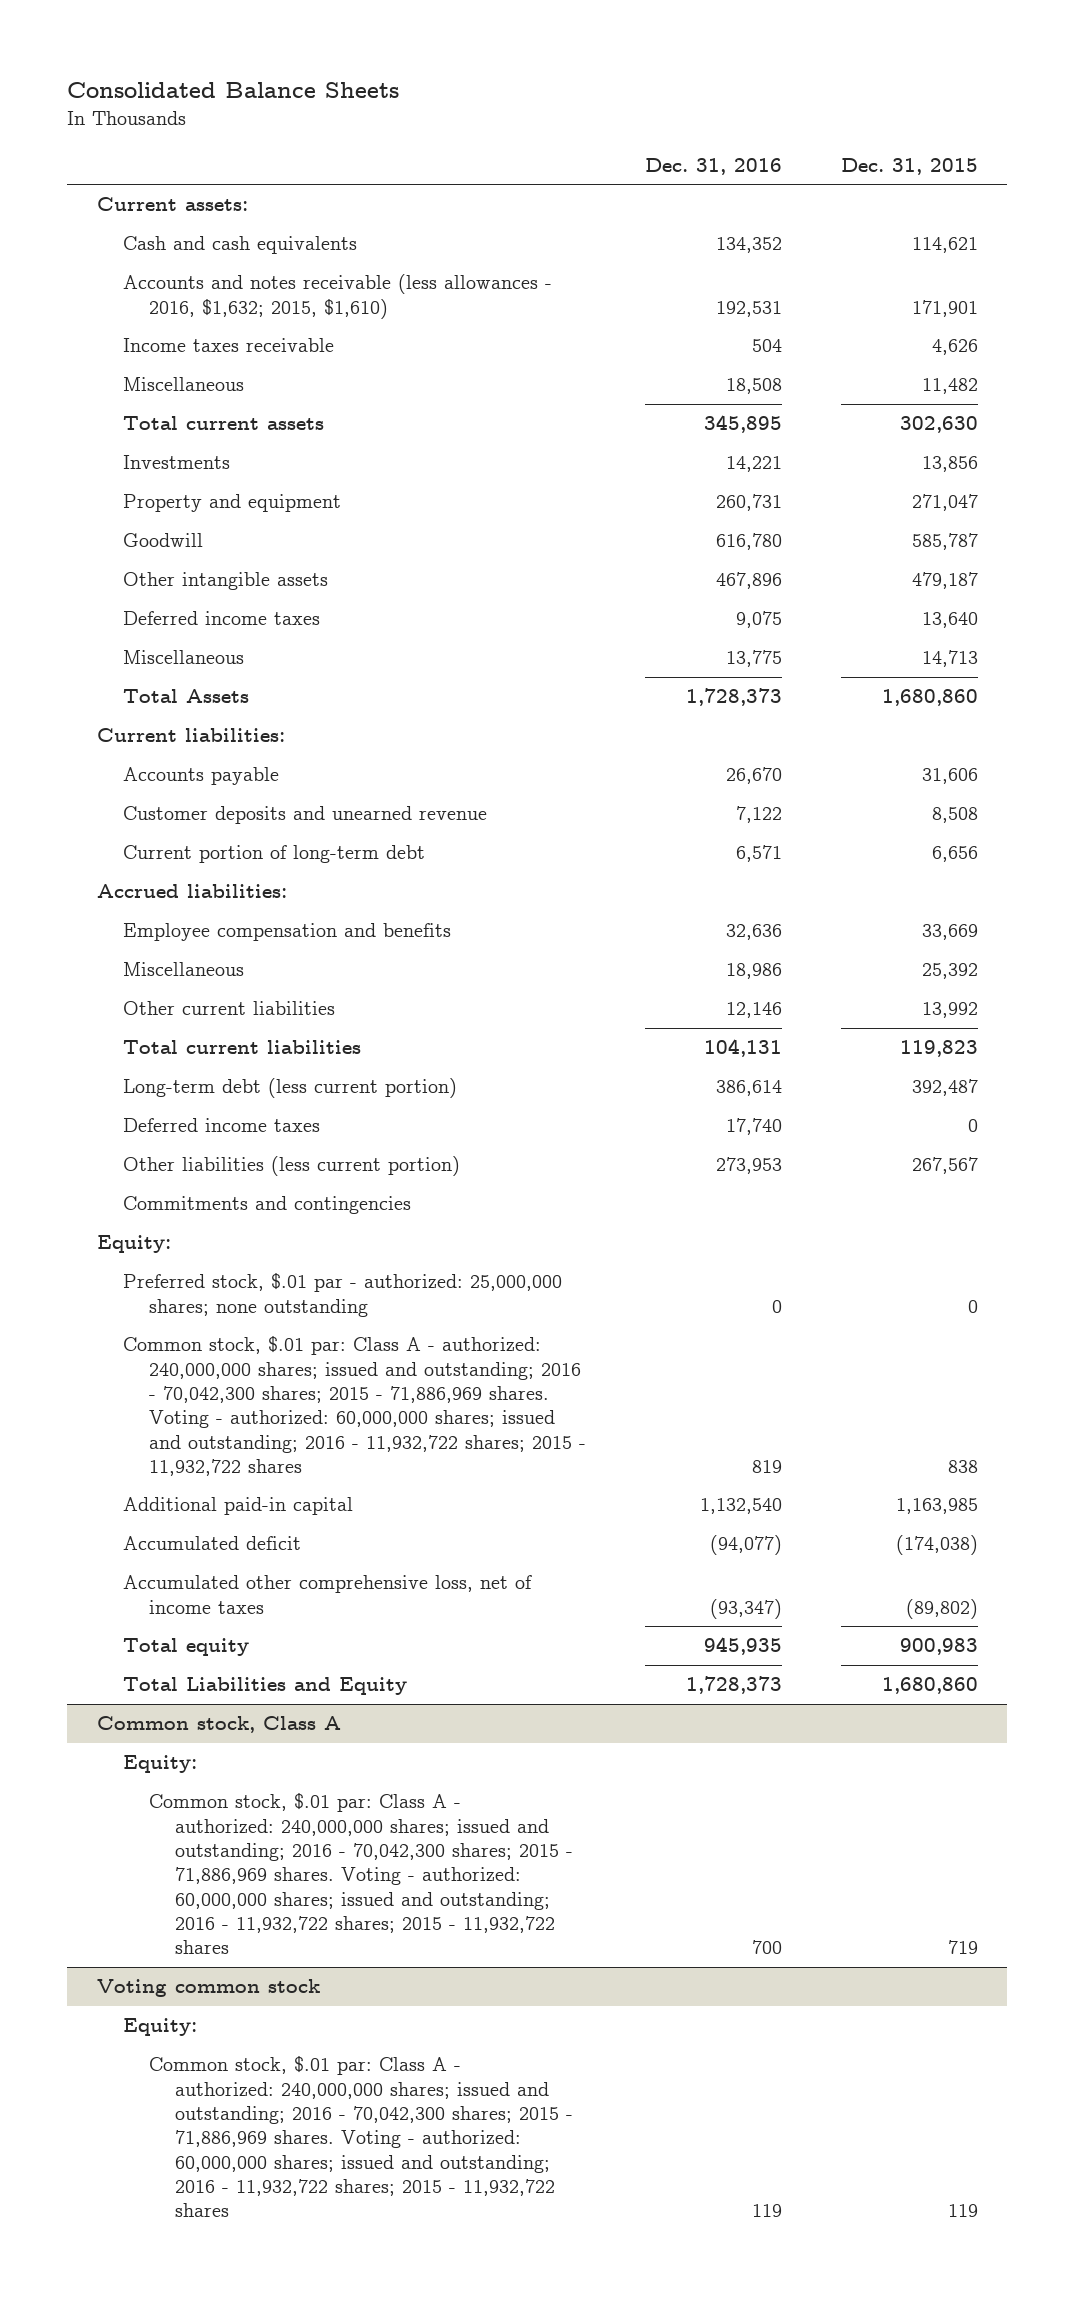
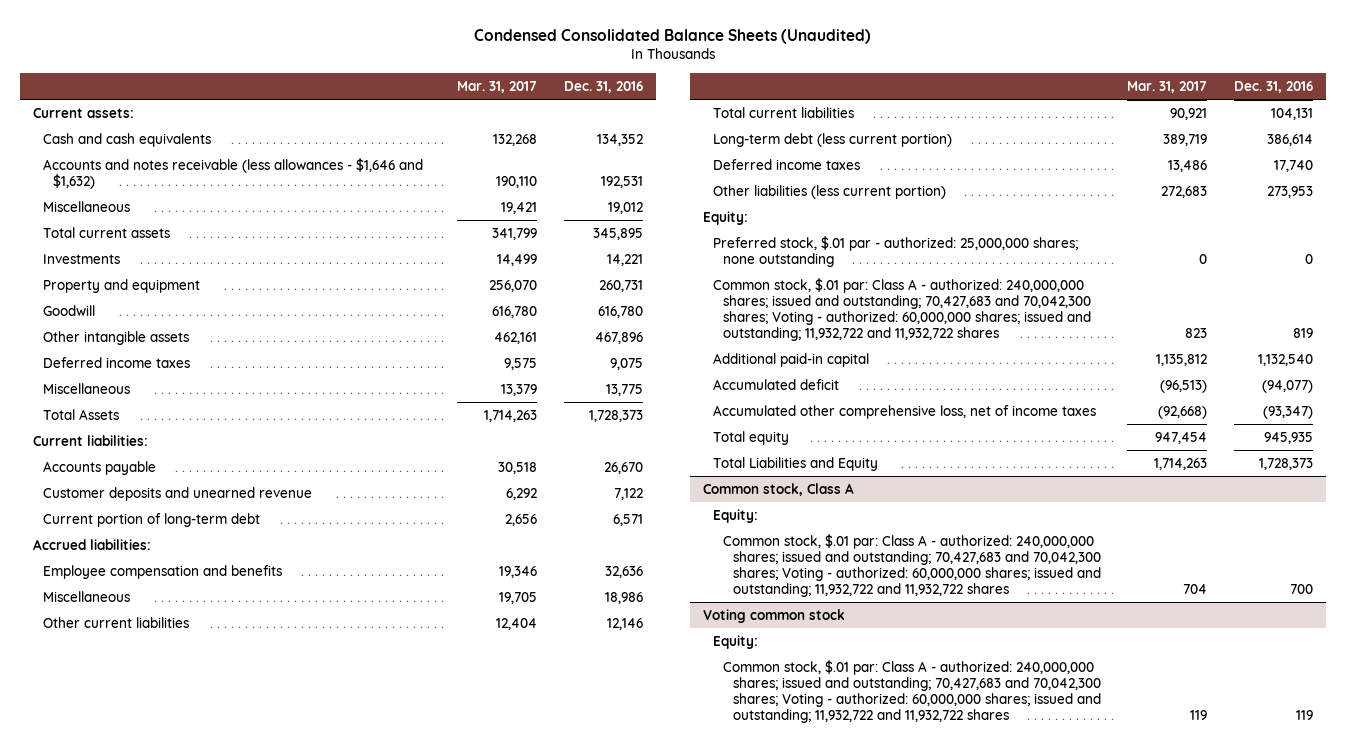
[67,82,400,99] Consolidated Balance Sheets -> [474,29,872,45] Condensed Consolidated Balance Sheets (Unaudited)
[840,157,978,175] Dec. 31, 2015 -> none
none -> [457,81,538,94] Mar. 31, 2017
[122,338,334,353] Income taxes receivable -> none
[122,274,552,319] Accounts and notes receivable (less allowances - 2016, $1,632; 2015, $1,610) -> [43,158,424,189] Accounts and notes receivable (less allowances - $1,646 and $1,632)
[725,378,782,395] 18,508 -> [607,202,643,215] 19,012
[122,1196,411,1215] Commitments and contingencies -> none
[122,1336,586,1476] Common stock, $.01 par: Class A - authorized: 240,000,000 shares; issued and outstanding; 2016 - 70,042,300 shares; 2015 - 71,886,969 shares. Voting - authorized: 60,000,000 shares; issued and outstanding; 2016 - 11,932,722 shares; 2015 - 11,932,722 shares -> [713,278,1092,341] Common stock, $.01 par: Class A - authorized: 240,000,000 shares; issued and outstanding; 70,427,683 and 70,042,300 shares; Voting - authorized: 60,000,000 shares; issued and outstanding; 11,932,722 and 11,932,722 shares
[148,1793,574,1955] Common stock, $.01 par: Class A - authorized: 240,000,000 shares; issued and outstanding; 2016 - 70,042,300 shares; 2015 - 71,886,969 shares. Voting - authorized: 60,000,000 shares; issued and outstanding; 2016 - 11,932,722 shares; 2015 - 11,932,722 shares -> [723,534,1101,597] Common stock, $.01 par: Class A - authorized: 240,000,000 shares; issued and outstanding; 70,427,683 and 70,042,300 shares; Voting - authorized: 60,000,000 shares; issued and outstanding; 11,932,722 and 11,932,722 shares
[148,2056,574,2218] Common stock, $.01 par: Class A - authorized: 240,000,000 shares; issued and outstanding; 2016 - 70,042,300 shares; 2015 - 71,886,969 shares. Voting - authorized: 60,000,000 shares; issued and outstanding; 2016 - 11,932,722 shares; 2015 - 11,932,722 shares -> [723,660,1101,723] Common stock, $.01 par: Class A - authorized: 240,000,000 shares; issued and outstanding; 70,427,683 and 70,042,300 shares; Voting - authorized: 60,000,000 shares; issued and outstanding; 11,932,722 and 11,932,722 shares

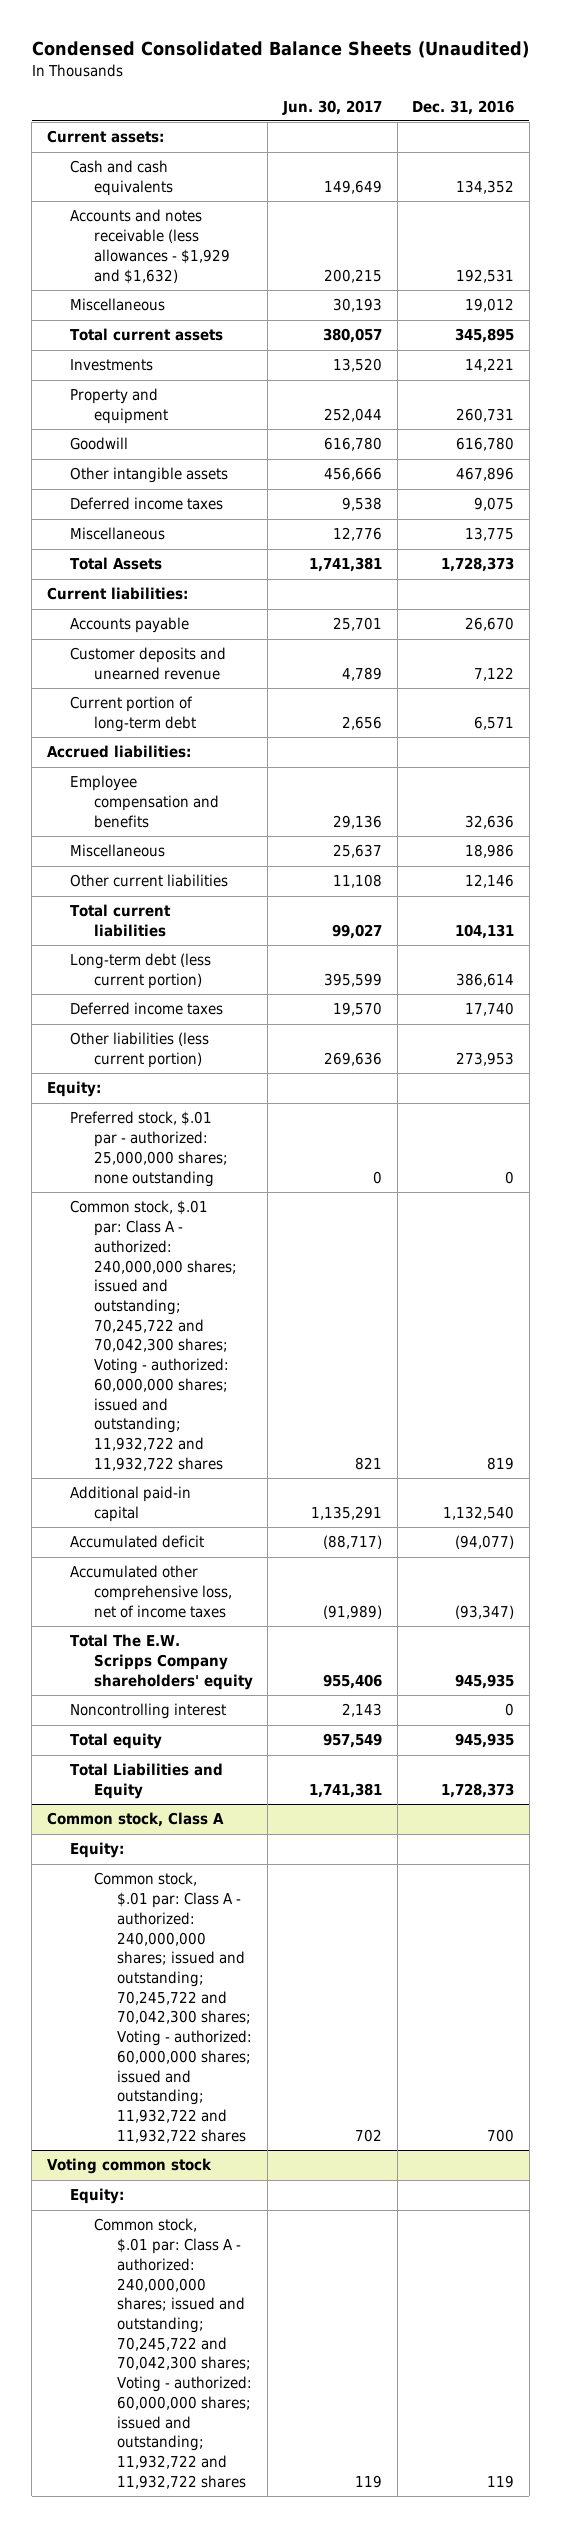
[457,81,538,94] Mar. 31, 2017 -> none
none -> [281,99,382,115] Jun. 30, 2017
[43,158,424,189] Accounts and notes receivable (less allowances - $1,646 and $1,632) -> [70,209,230,284] Accounts and notes receivable (less allowances - $1,929 and $1,632)
[713,278,1092,341] Common stock, $.01 par: Class A - authorized: 240,000,000 shares; issued and outstanding; 70,427,683 and 70,042,300 shares; Voting - authorized: 60,000,000 shares; issued and outstanding; 11,932,722 and 11,932,722 shares -> [70,1200,237,1471] Common stock, $.01 par: Class A - authorized: 240,000,000 shares; issued and outstanding; 70,245,722 and 70,042,300 shares; Voting - authorized: 60,000,000 shares; issued and outstanding; 11,932,722 and 11,932,722 shares
none -> [70,1634,253,1690] Total The E.W. Scripps Company shareholders' equity
none -> [70,1703,227,1720] Noncontrolling interest
[723,534,1101,597] Common stock, $.01 par: Class A - authorized: 240,000,000 shares; issued and outstanding; 70,427,683 and 70,042,300 shares; Voting - authorized: 60,000,000 shares; issued and outstanding; 11,932,722 and 11,932,722 shares -> [93,1872,252,2143] Common stock, $.01 par: Class A - authorized: 240,000,000 shares; issued and outstanding; 70,245,722 and 70,042,300 shares; Voting - authorized: 60,000,000 shares; issued and outstanding; 11,932,722 and 11,932,722 shares
[723,660,1101,723] Common stock, $.01 par: Class A - authorized: 240,000,000 shares; issued and outstanding; 70,427,683 and 70,042,300 shares; Voting - authorized: 60,000,000 shares; issued and outstanding; 11,932,722 and 11,932,722 shares -> [93,2218,252,2489] Common stock, $.01 par: Class A - authorized: 240,000,000 shares; issued and outstanding; 70,245,722 and 70,042,300 shares; Voting - authorized: 60,000,000 shares; issued and outstanding; 11,932,722 and 11,932,722 shares

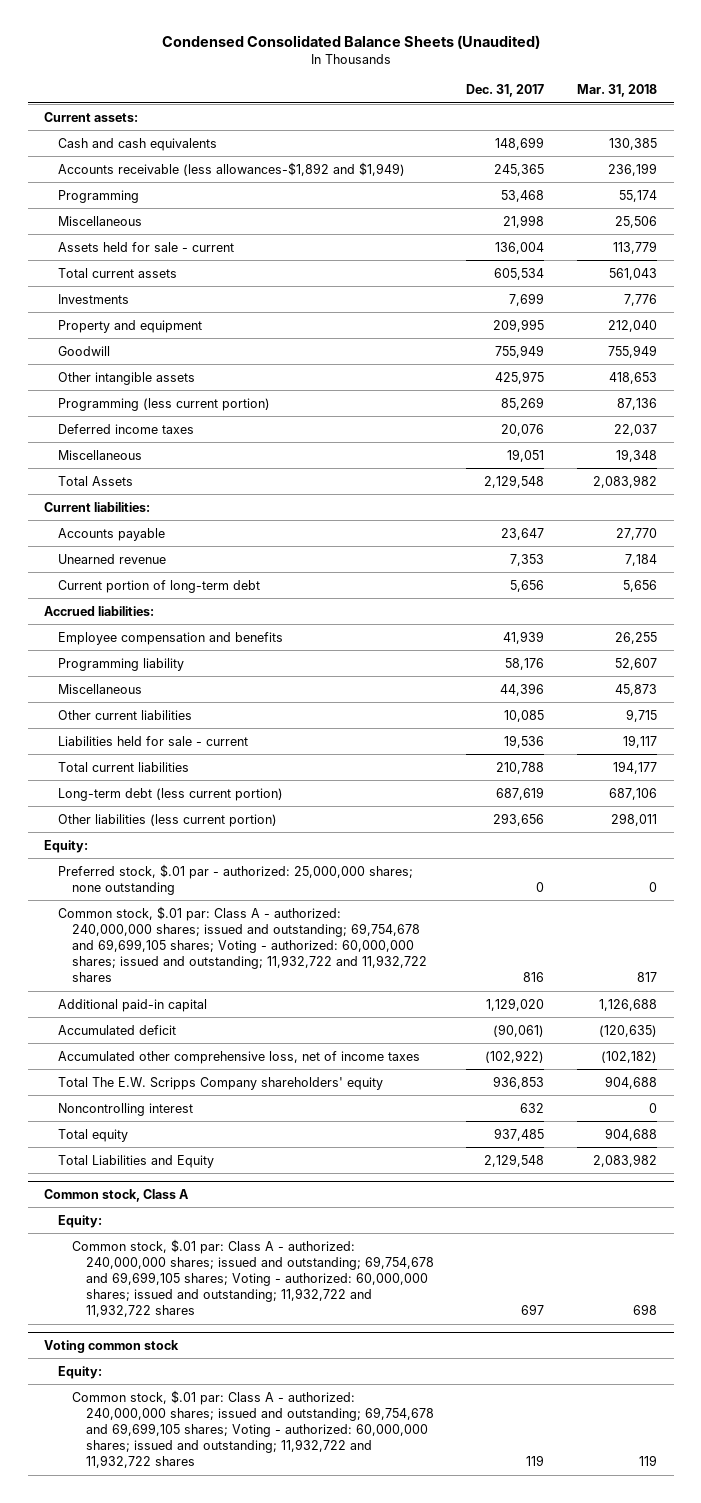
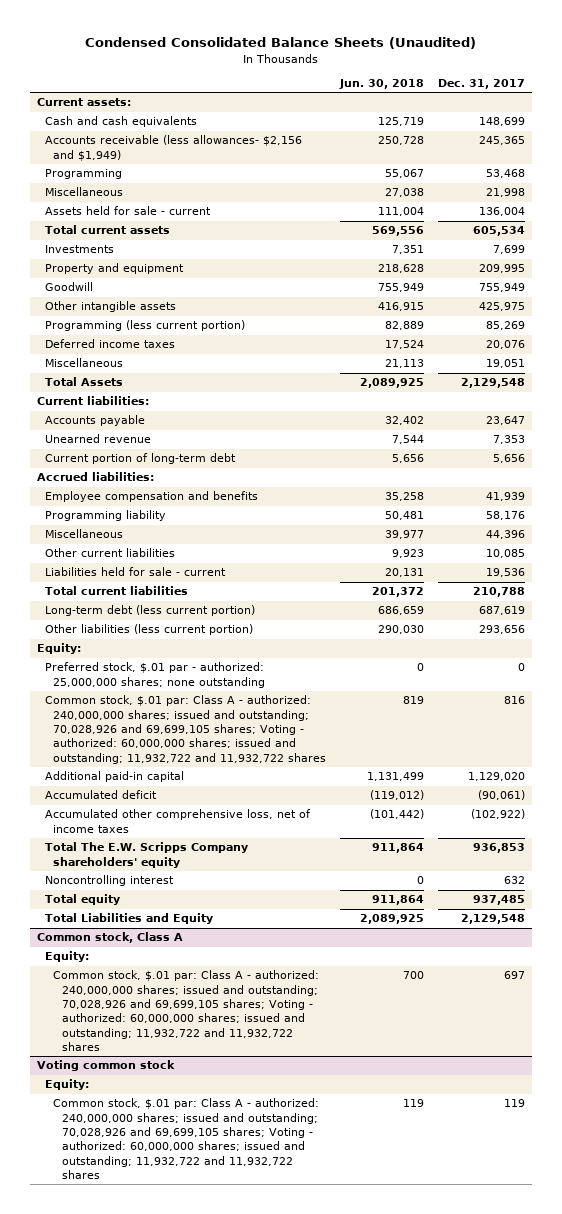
[577,84,658,98] Mar. 31, 2018 -> none
none -> [339,79,425,90] Jun. 30, 2018
[57,161,405,176] Accounts receivable (less allowances-$1,892 and $1,949) -> [45,135,303,161] Accounts receivable (less allowances- $2,156 and $1,949)
[57,905,427,983] Common stock, $.01 par: Class A - authorized: 240,000,000 shares; issued and outstanding; 69,754,678 and 69,699,105 shares; Voting - authorized: 60,000,000 shares; issued and outstanding; 11,932,722 and 11,932,722 shares -> [45,695,327,764] Common stock, $.01 par: Class A - authorized: 240,000,000 shares; issued and outstanding; 70,028,926 and 69,699,105 shares; Voting - authorized: 60,000,000 shares; issued and outstanding; 11,932,722 and 11,932,722 shares
[71,1238,434,1318] Common stock, $.01 par: Class A - authorized: 240,000,000 shares; issued and outstanding; 69,754,678 and 69,699,105 shares; Voting - authorized: 60,000,000 shares; issued and outstanding; 11,932,722 and 11,932,722 shares -> [53,970,320,1052] Common stock, $.01 par: Class A - authorized: 240,000,000 shares; issued and outstanding; 70,028,926 and 69,699,105 shares; Voting - authorized: 60,000,000 shares; issued and outstanding; 11,932,722 and 11,932,722 shares
[71,1389,434,1469] Common stock, $.01 par: Class A - authorized: 240,000,000 shares; issued and outstanding; 69,754,678 and 69,699,105 shares; Voting - authorized: 60,000,000 shares; issued and outstanding; 11,932,722 and 11,932,722 shares -> [53,1098,320,1180] Common stock, $.01 par: Class A - authorized: 240,000,000 shares; issued and outstanding; 70,028,926 and 69,699,105 shares; Voting - authorized: 60,000,000 shares; issued and outstanding; 11,932,722 and 11,932,722 shares

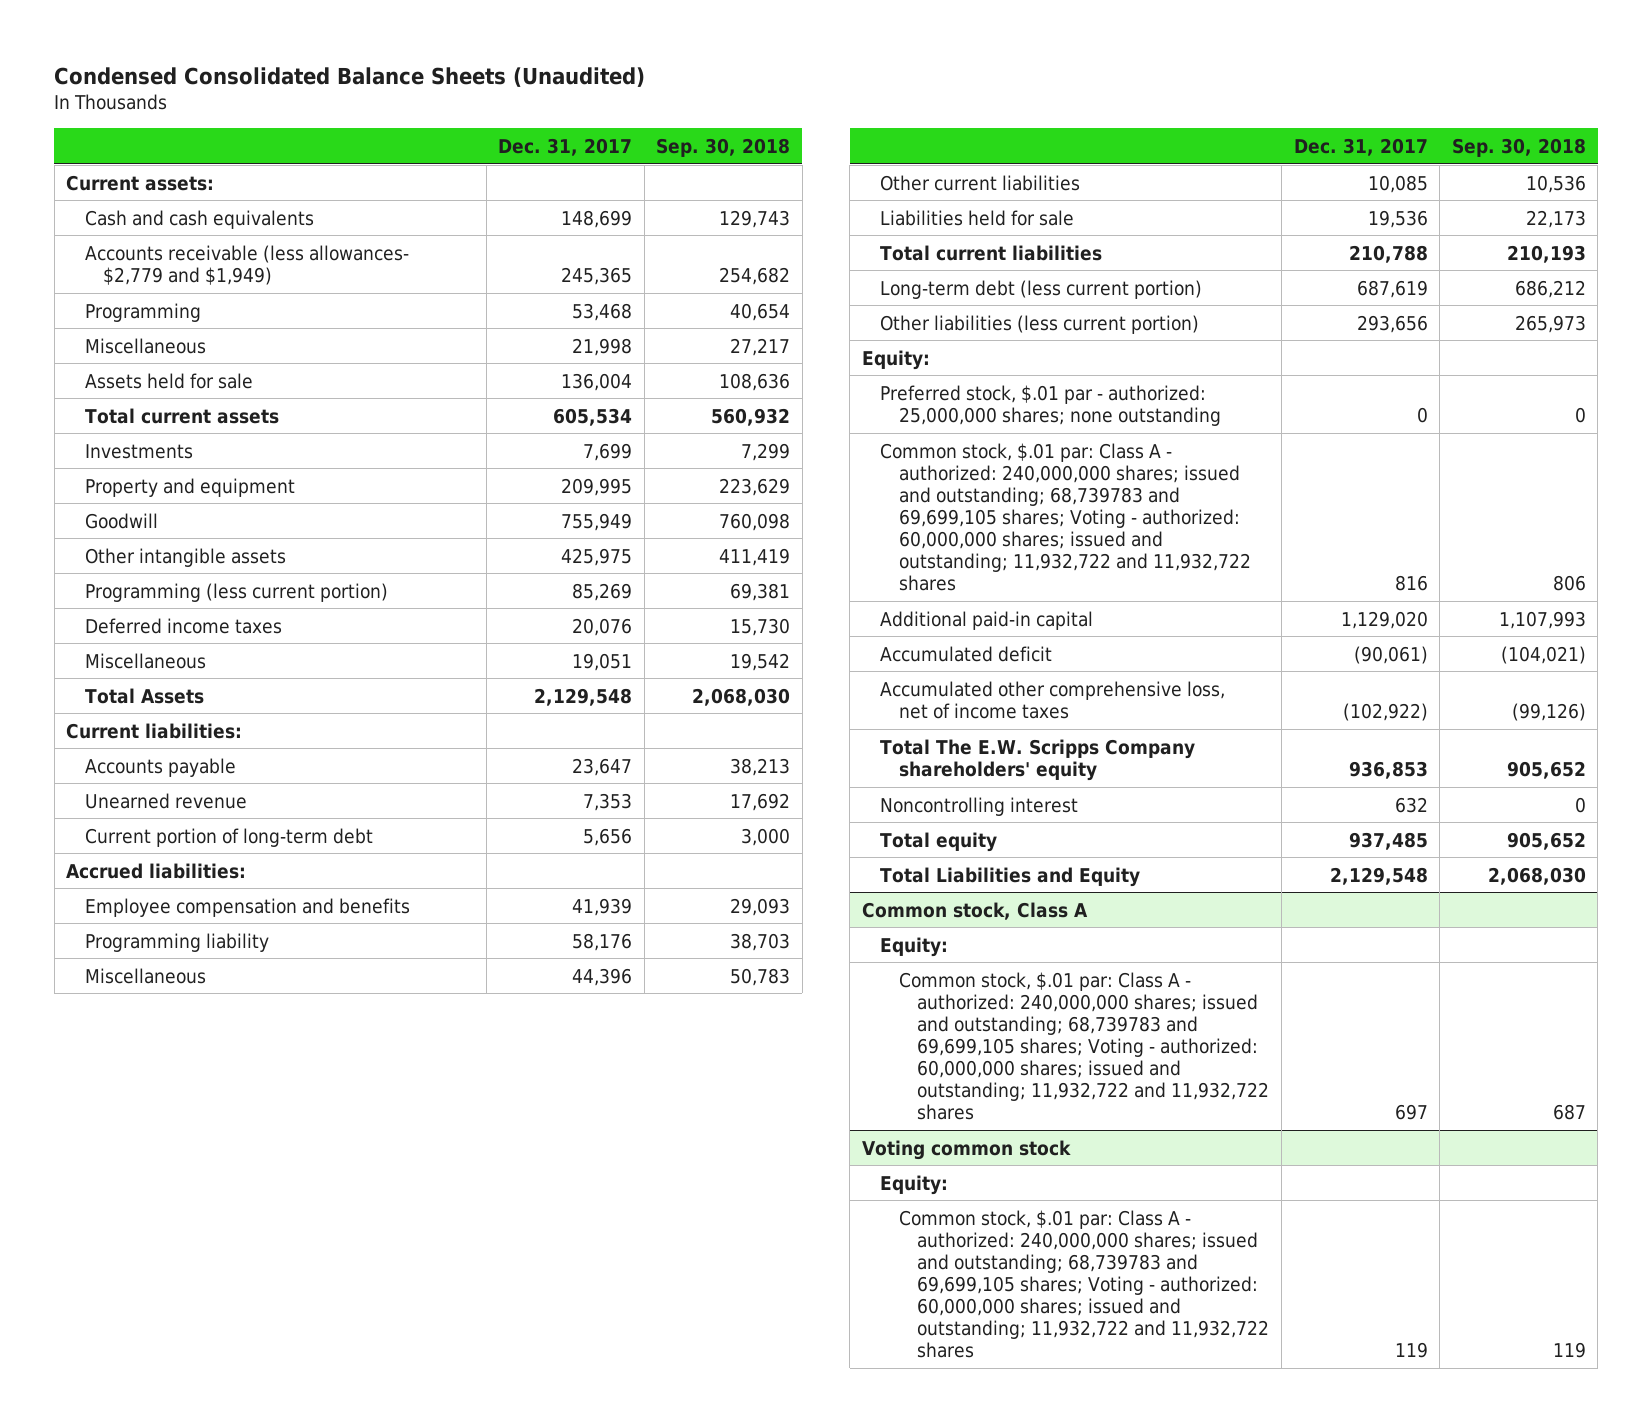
[339,79,425,90] Jun. 30, 2018 -> none
none -> [656,137,791,157] Sep. 30, 2018
[45,135,303,161] Accounts receivable (less allowances- $2,156 and $1,949) -> [84,244,409,285] Accounts receivable (less allowances- $2,779 and $1,949)
[45,206,212,216] Assets held for sale - current -> [84,372,253,389] Assets held for sale
[45,567,227,577] Liabilities held for sale - current -> [880,209,1075,226] Liabilities held for sale
[45,695,327,764] Common stock, $.01 par: Class A - authorized: 240,000,000 shares; issued and outstanding; 70,028,926 and 69,699,105 shares; Voting - authorized: 60,000,000 shares; issued and outstanding; 11,932,722 and 11,932,722 shares -> [880,442,1251,592] Common stock, $.01 par: Class A - authorized: 240,000,000 shares; issued and outstanding; 68,739783 and 69,699,105 shares; Voting - authorized: 60,000,000 shares; issued and outstanding; 11,932,722 and 11,932,722 shares
[53,970,320,1052] Common stock, $.01 par: Class A - authorized: 240,000,000 shares; issued and outstanding; 70,028,926 and 69,699,105 shares; Voting - authorized: 60,000,000 shares; issued and outstanding; 11,932,722 and 11,932,722 shares -> [898,971,1270,1121] Common stock, $.01 par: Class A - authorized: 240,000,000 shares; issued and outstanding; 68,739783 and 69,699,105 shares; Voting - authorized: 60,000,000 shares; issued and outstanding; 11,932,722 and 11,932,722 shares
[53,1098,320,1180] Common stock, $.01 par: Class A - authorized: 240,000,000 shares; issued and outstanding; 70,028,926 and 69,699,105 shares; Voting - authorized: 60,000,000 shares; issued and outstanding; 11,932,722 and 11,932,722 shares -> [898,1209,1270,1359] Common stock, $.01 par: Class A - authorized: 240,000,000 shares; issued and outstanding; 68,739783 and 69,699,105 shares; Voting - authorized: 60,000,000 shares; issued and outstanding; 11,932,722 and 11,932,722 shares

